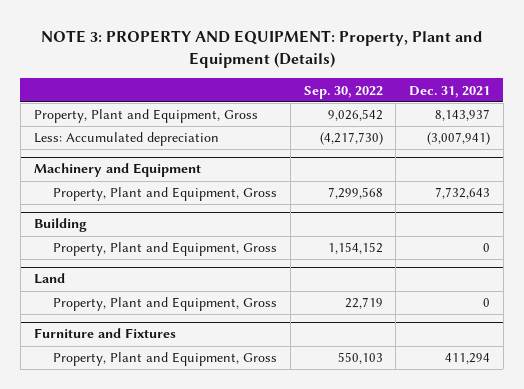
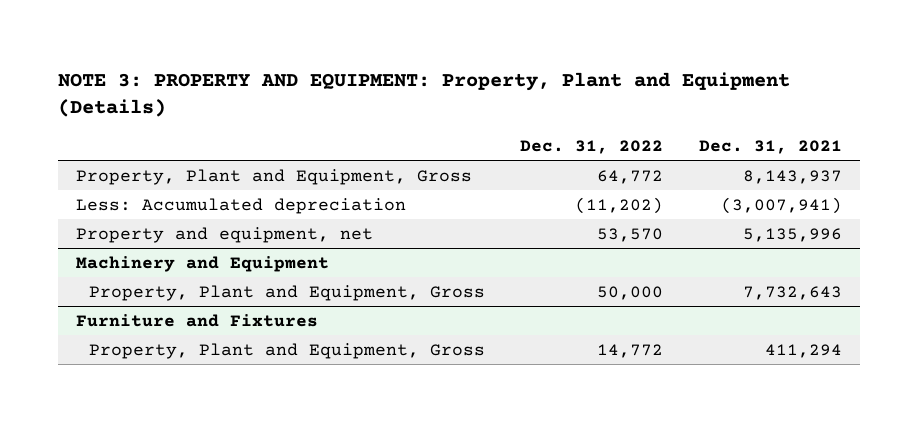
[303,85,383,99] Sep. 30, 2022 -> none
none -> [520,140,664,155] Dec. 31, 2022
none -> [75,226,373,243] Property and equipment, net
[33,218,87,233] Building -> none
[53,242,278,257] Property, Plant and Equipment, Gross -> none
[33,273,65,285] Land -> none
[53,297,278,312] Property, Plant and Equipment, Gross -> none

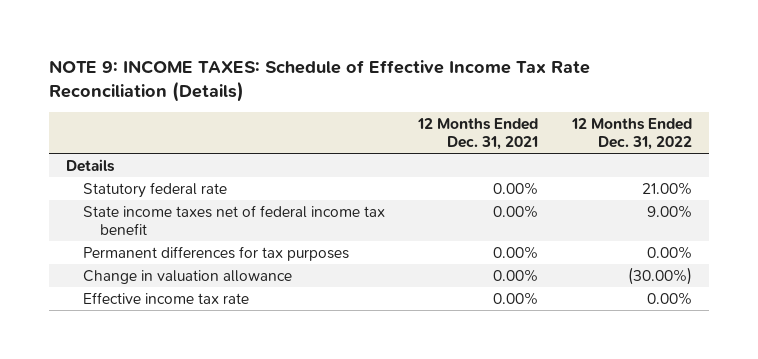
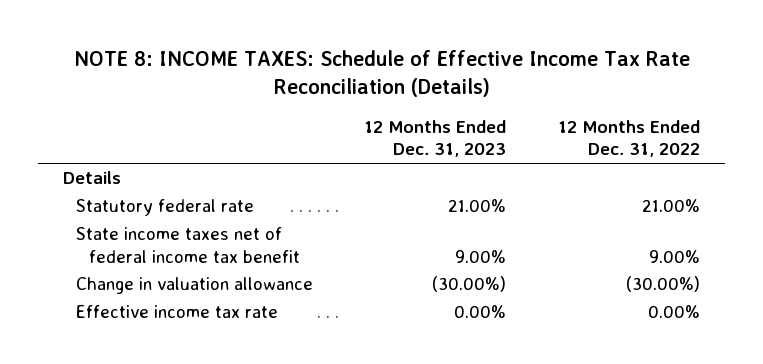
[49,60,591,103] NOTE 9: INCOME TAXES: Schedule of Effective Income Tax Rate Reconciliation (Details) -> [73,49,690,98] NOTE 8: INCOME TAXES: Schedule of Effective Income Tax Rate Reconciliation (Details)
[417,118,539,151] 12 Months Ended Dec. 31, 2021 -> none
none -> [364,119,507,158] 12 Months Ended Dec. 31, 2023
[82,245,349,261] Permanent differences for tax purposes -> none

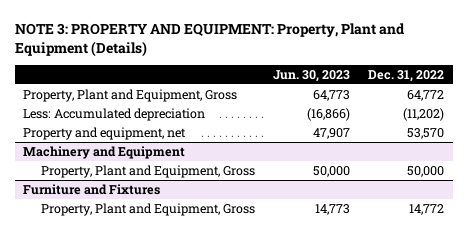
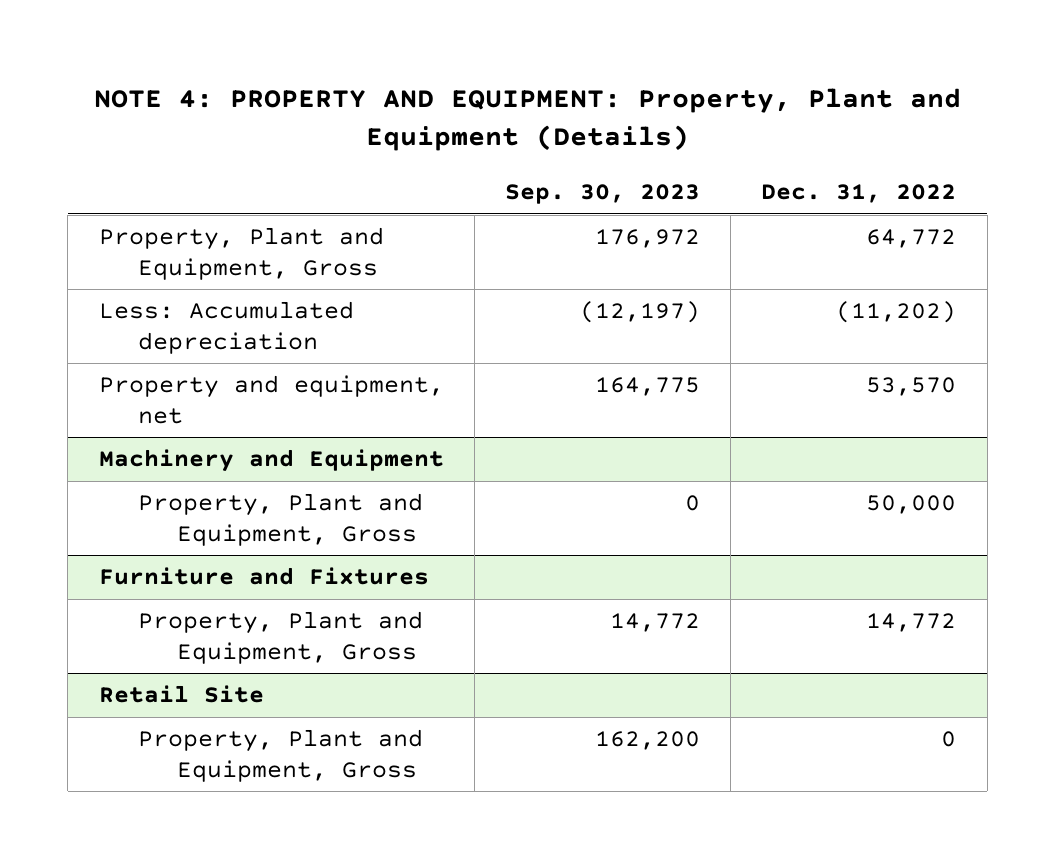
[14,22,405,57] NOTE 3: PROPERTY AND EQUIPMENT: Property, Plant and Equipment (Details) -> [93,87,961,152] NOTE 4: PROPERTY AND EQUIPMENT: Property, Plant and Equipment (Details)
[273,69,351,82] Jun. 30, 2023 -> none
none -> [505,184,701,205] Sep. 30, 2023
none -> [98,685,264,704] Retail Site
none -> [137,729,423,782] Property, Plant and Equipment, Gross

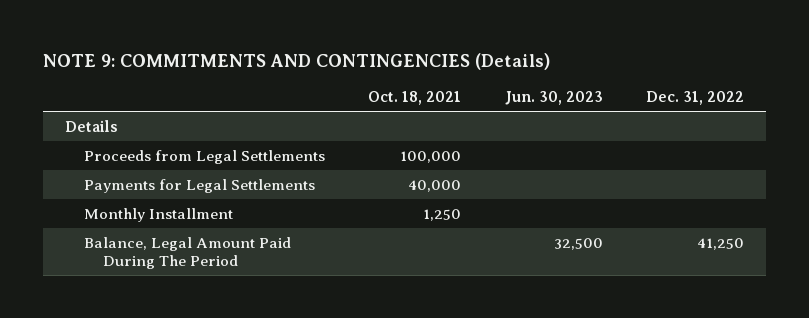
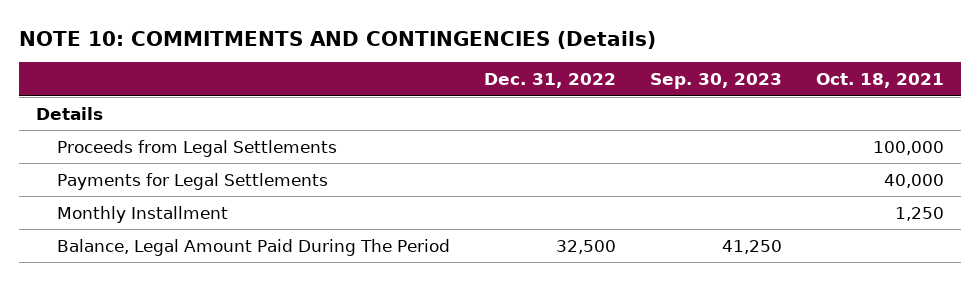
[42,52,550,70] NOTE 9: COMMITMENTS AND CONTINGENCIES (Details) -> [19,30,657,49] NOTE 10: COMMITMENTS AND CONTINGENCIES (Details)
[504,90,603,105] Jun. 30, 2023 -> none
none -> [650,73,783,90] Sep. 30, 2023
[697,237,745,250] 41,250 -> [556,239,617,254] 32,500

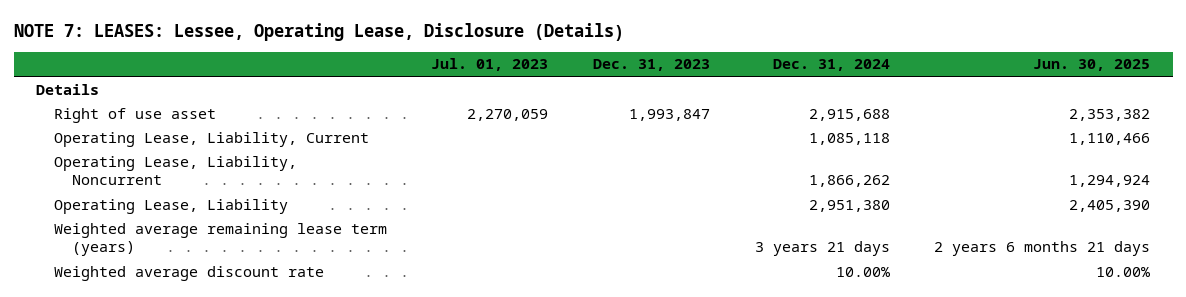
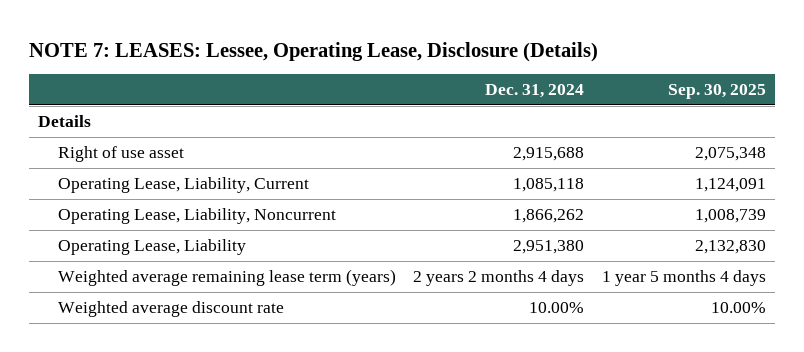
[431,58,549,72] Jul. 01, 2023 -> none
[593,59,711,72] Dec. 31, 2023 -> none
[1033,59,1151,72] Jun. 30, 2025 -> none
none -> [668,84,767,100] Sep. 30, 2025
[754,240,890,256] 3 years 21 days -> [413,270,585,287] 2 years 2 months 4 days

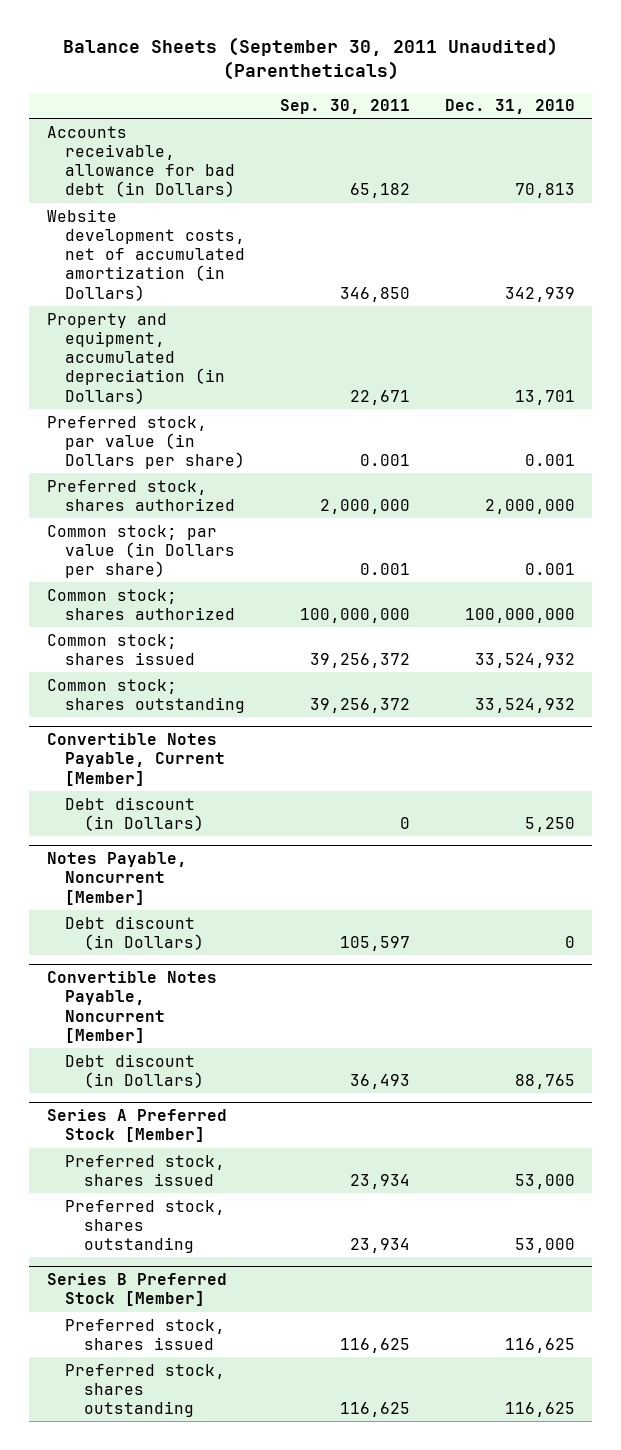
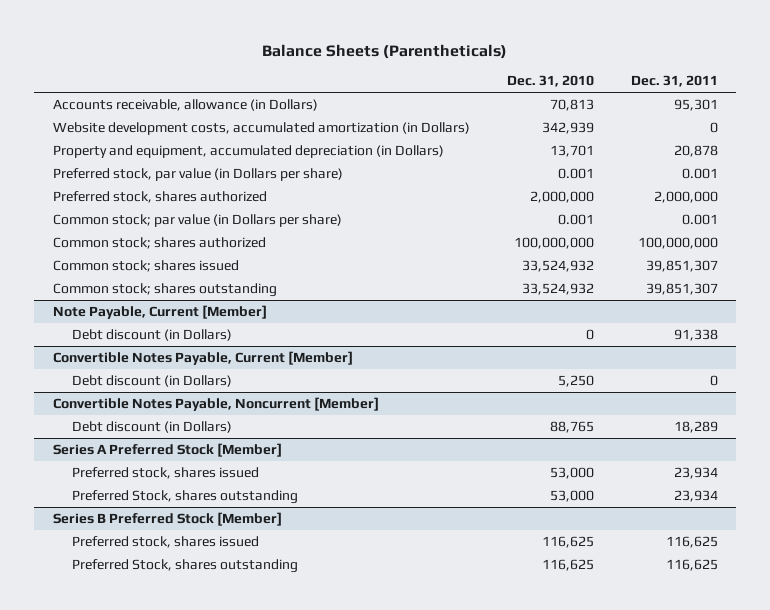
[62,37,558,81] Balance Sheets (September 30, 2011 Unaudited) (Parentheticals) -> [262,43,508,59] Balance Sheets (Parentheticals)
[279,99,410,115] Sep. 30, 2011 -> none
none -> [630,75,718,88] Dec. 31, 2011
[46,125,236,198] Accounts receivable, allowance for bad debt (in Dollars) -> [52,98,318,111] Accounts receivable, allowance (in Dollars)
[46,208,246,301] Website development costs, net of accumulated amortization (in Dollars) -> [52,121,470,135] Website development costs, accumulated amortization (in Dollars)
none -> [52,304,267,319] Note Payable, Current [Member]
none -> [71,328,232,341] Debt discount (in Dollars)
[46,852,187,905] Notes Payable, Noncurrent [Member] -> none
[65,915,204,950] Debt discount (in Dollars) -> none
[65,1199,226,1254] Preferred stock, shares outstanding -> [71,489,298,504] Preferred Stock, shares outstanding
[65,1363,226,1418] Preferred stock, shares outstanding -> [71,558,298,573] Preferred Stock, shares outstanding

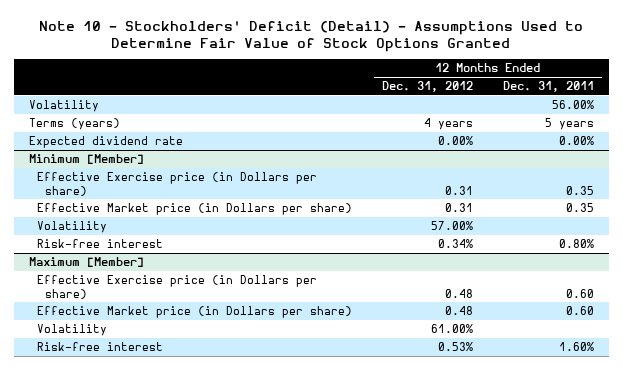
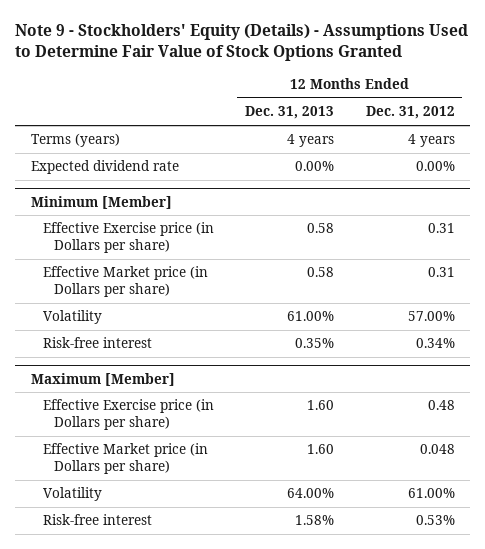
[39,20,584,53] Note 10 - Stockholders' Deficit (Detail) - Assumptions Used to Determine Fair Value of Stock Options Granted -> [15,24,469,62] Note 9 - Stockholders' Equity (Details) - Assumptions Used to Determine Fair Value of Stock Options Granted
[503,81,595,93] Dec. 31, 2011 -> none
none -> [245,106,335,120] Dec. 31, 2013
[28,100,99,113] Volatility -> none
[444,306,473,316] 0.48 -> [419,444,455,455] 0.048

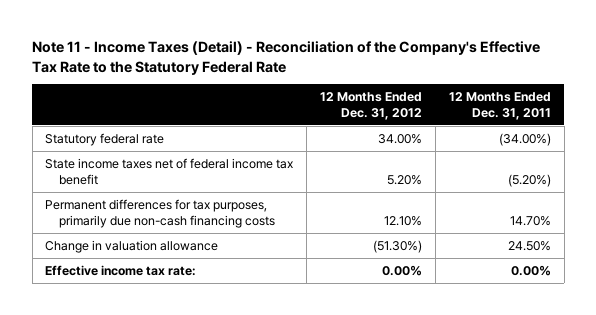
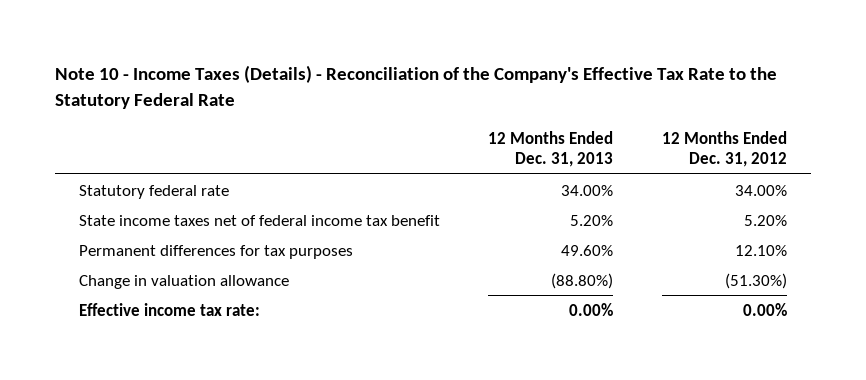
[32,40,541,75] Note 11 - Income Taxes (Detail) - Reconciliation of the Company's Effective Tax Rate to the Statutory Federal Rate -> [54,65,777,110] Note 10 - Income Taxes (Details) - Reconciliation of the Company's Effective Tax Rate to the Statutory Federal Rate
[448,92,551,120] 12 Months Ended Dec. 31, 2011 -> none
none -> [488,130,614,167] 12 Months Ended Dec. 31, 2013
[45,198,275,228] Permanent differences for tax purposes, primarily due non-cash financing costs -> [78,244,353,259] Permanent differences for tax purposes

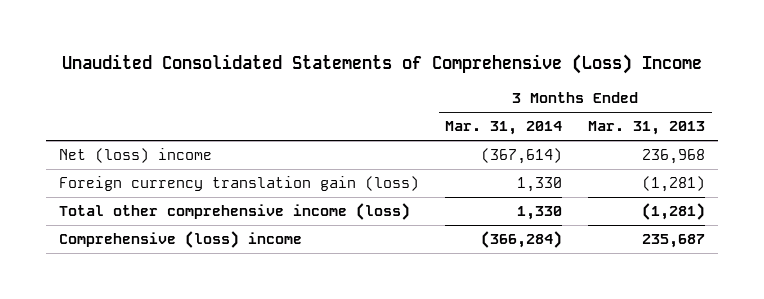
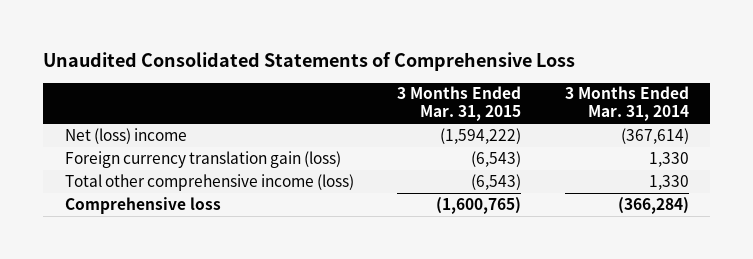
[62,54,703,75] Unaudited Consolidated Statements of Comprehensive (Loss) Income -> [42,51,575,71] Unaudited Consolidated Statements of Comprehensive Loss
[588,121,706,136] Mar. 31, 2013 -> none
none -> [397,86,522,122] 3 Months Ended Mar. 31, 2015
[59,231,303,249] Comprehensive (loss) income -> [64,196,221,214] Comprehensive loss

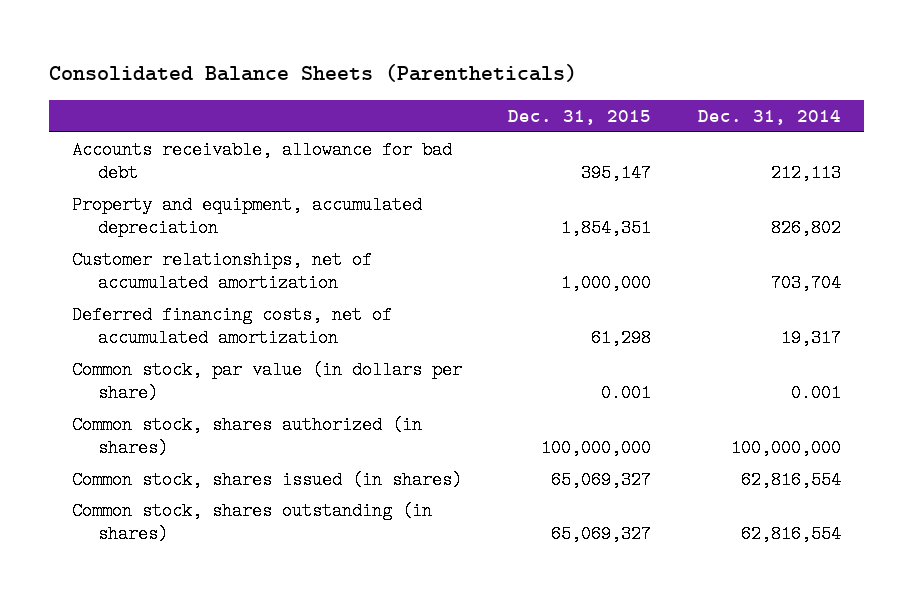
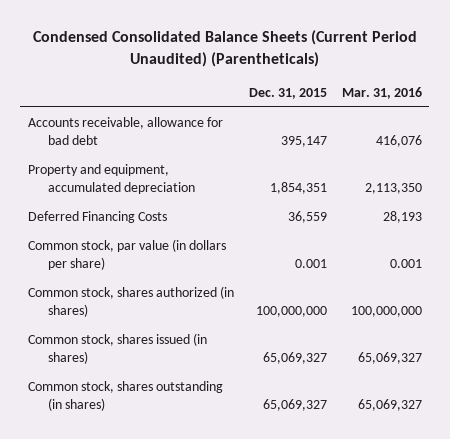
[48,64,577,83] Consolidated Balance Sheets (Parentheticals) -> [32,30,417,68] Condensed Consolidated Balance Sheets (Current Period Unaudited) (Parentheticals)
[697,110,841,126] Dec. 31, 2014 -> none
none -> [341,87,422,100] Mar. 31, 2016
[71,250,372,293] Customer relationships, net of accumulated amortization -> none
[71,305,392,348] Deferred financing costs, net of accumulated amortization -> none
none -> [27,210,167,223] Deferred Financing Costs

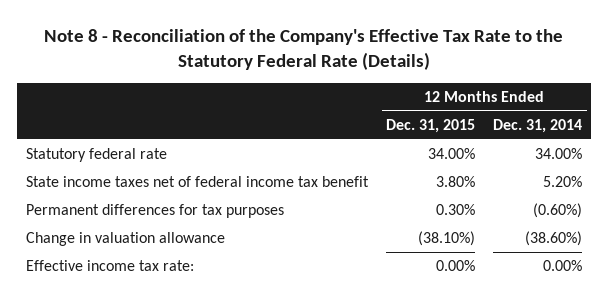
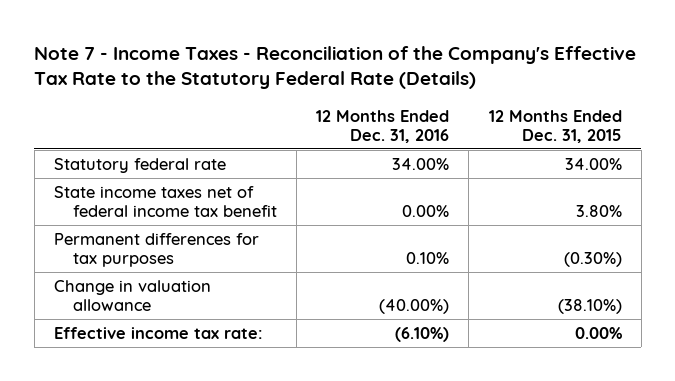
[44,28,564,70] Note 8 - Reconciliation of the Company's Effective Tax Rate to the Statutory Federal Rate (Details) -> [34,45,637,90] Note 7 - Income Taxes - Reconciliation of the Company's Effective Tax Rate to the Statutory Federal Rate (Details)
[493,118,583,133] Dec. 31, 2014 -> none
none -> [316,109,450,143] 12 Months Ended Dec. 31, 2016
[436,204,476,216] 0.30% -> [563,251,622,267] (0.30%)

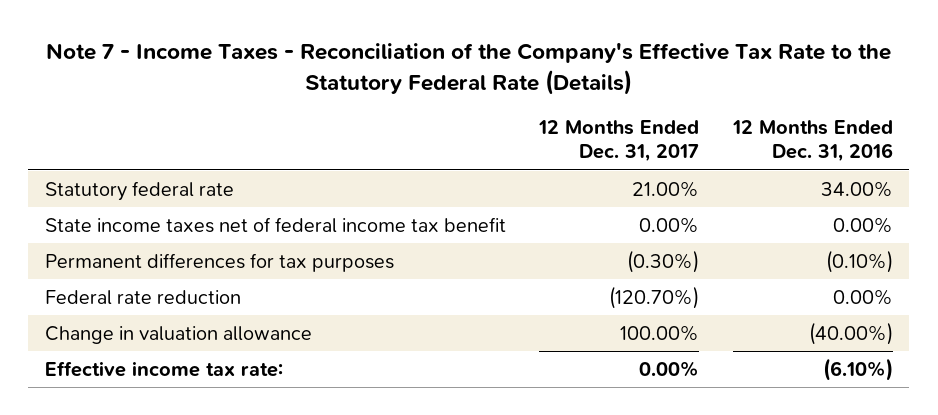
[488,109,622,143] 12 Months Ended Dec. 31, 2015 -> none
none -> [538,120,700,163] 12 Months Ended Dec. 31, 2017
[406,251,450,264] 0.10% -> [825,249,893,273] (0.10%)
none -> [45,289,242,305] Federal rate reduction

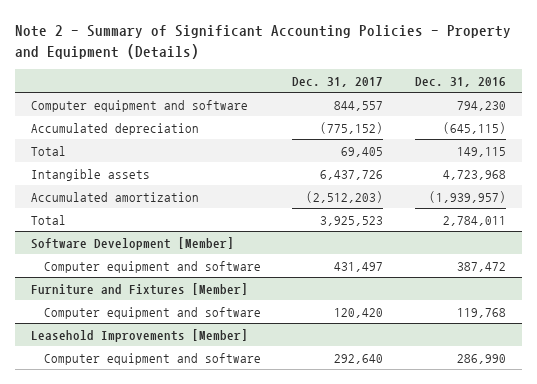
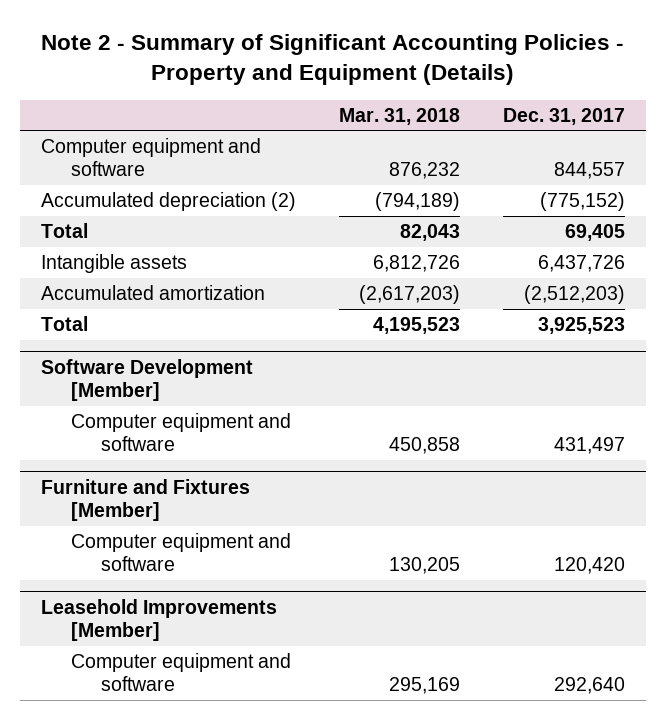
[414,76,506,87] Dec. 31, 2016 -> none
none -> [339,107,461,125] Mar. 31, 2018
[30,122,199,135] Accumulated depreciation -> [41,191,297,211] Accumulated depreciation (2)

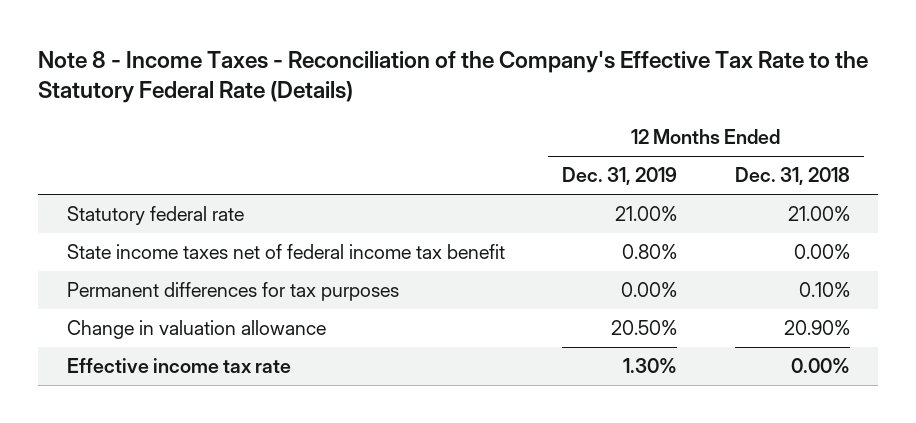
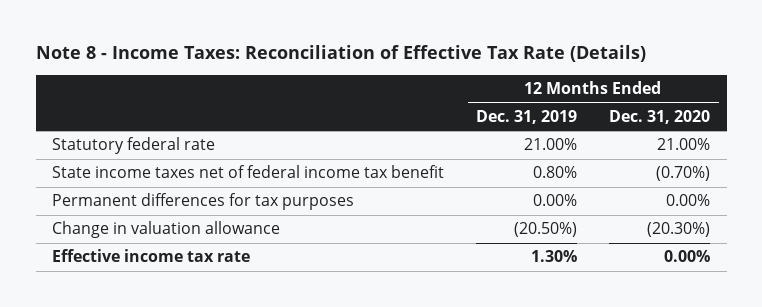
[37,51,868,104] Note 8 - Income Taxes - Reconciliation of the Company's Effective Tax Rate to the Statutory Federal Rate (Details) -> [35,45,646,63] Note 8 - Income Taxes: Reconciliation of Effective Tax Rate (Details)
[734,167,850,186] Dec. 31, 2018 -> none
none -> [609,109,711,124] Dec. 31, 2020
[611,320,678,336] 20.50% -> [514,222,578,238] (20.50%)

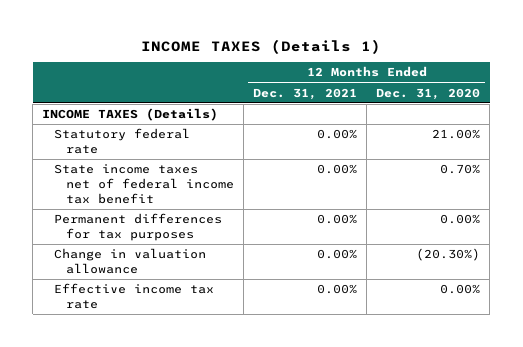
[35,45,646,63] Note 8 - Income Taxes: Reconciliation of Effective Tax Rate (Details) -> [141,38,382,54] INCOME TAXES (Details 1)
[476,109,578,124] Dec. 31, 2019 -> none
none -> [253,87,358,100] Dec. 31, 2021
none -> [42,108,219,122] INCOME TAXES (Details)
[656,166,711,182] (0.70%) -> [440,164,481,175] 0.70%

